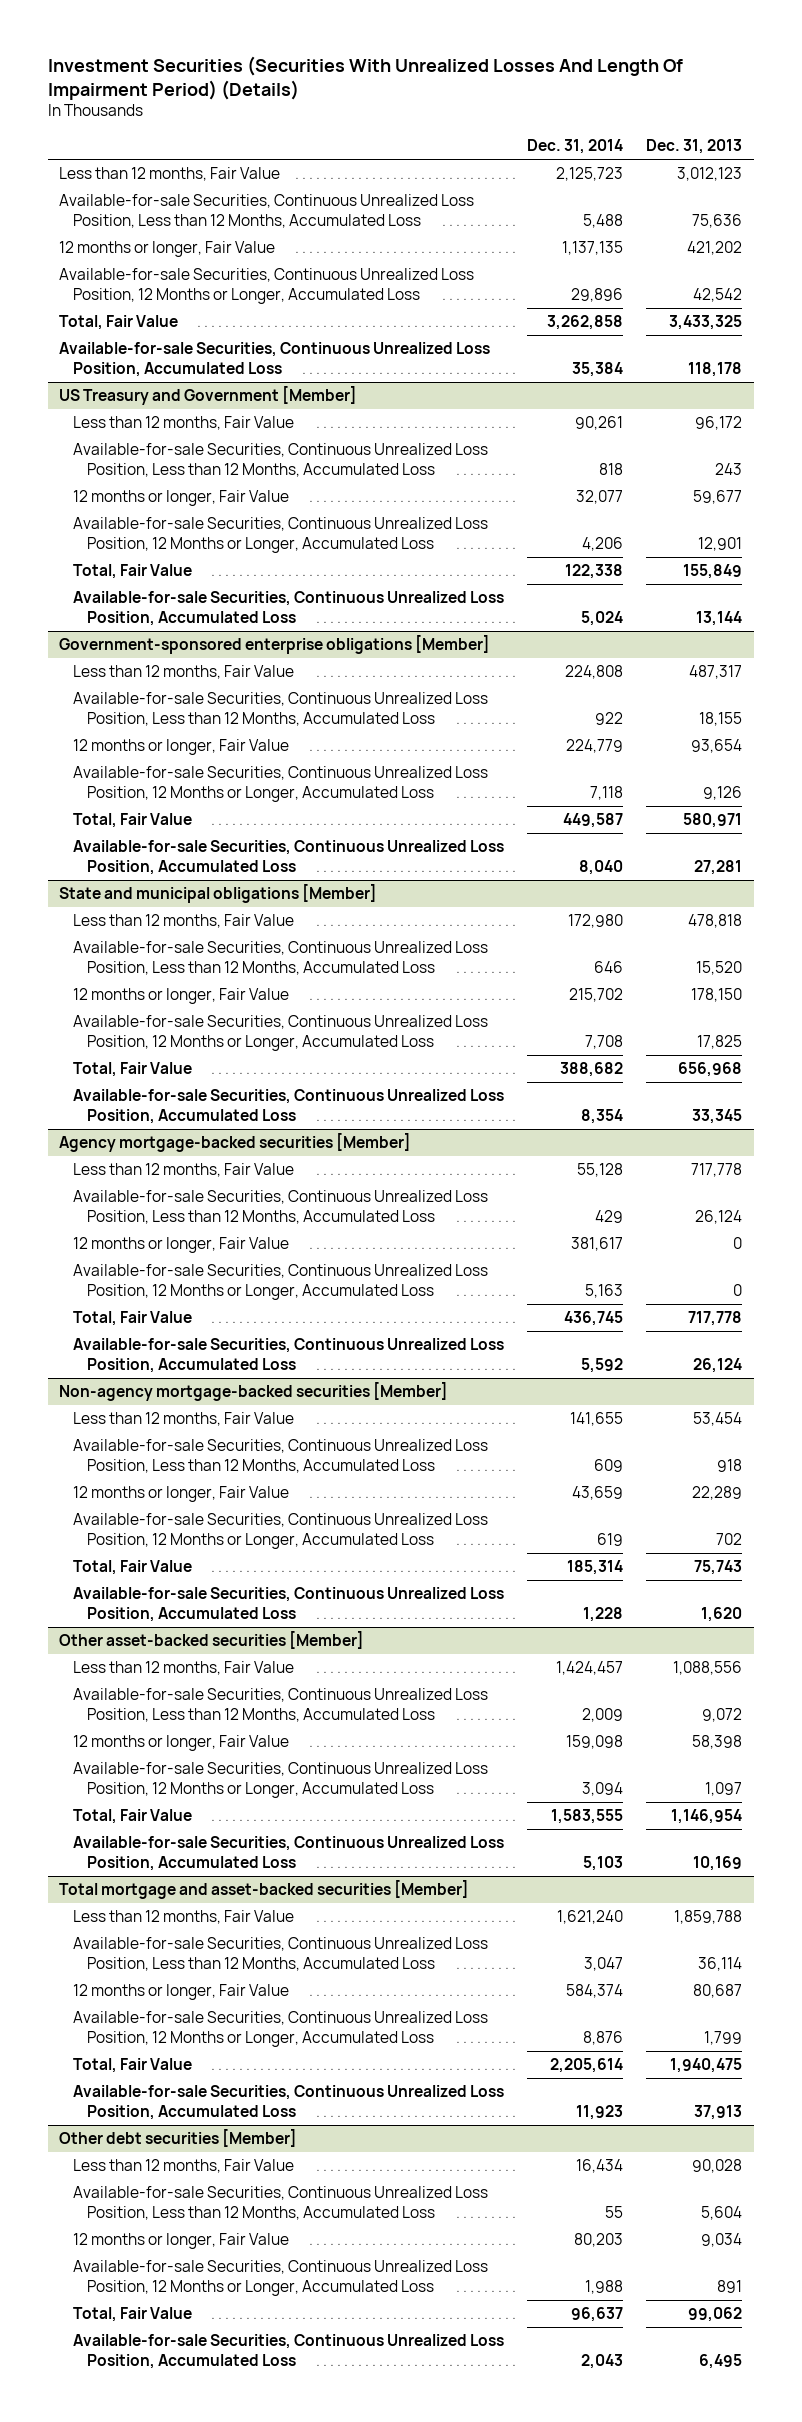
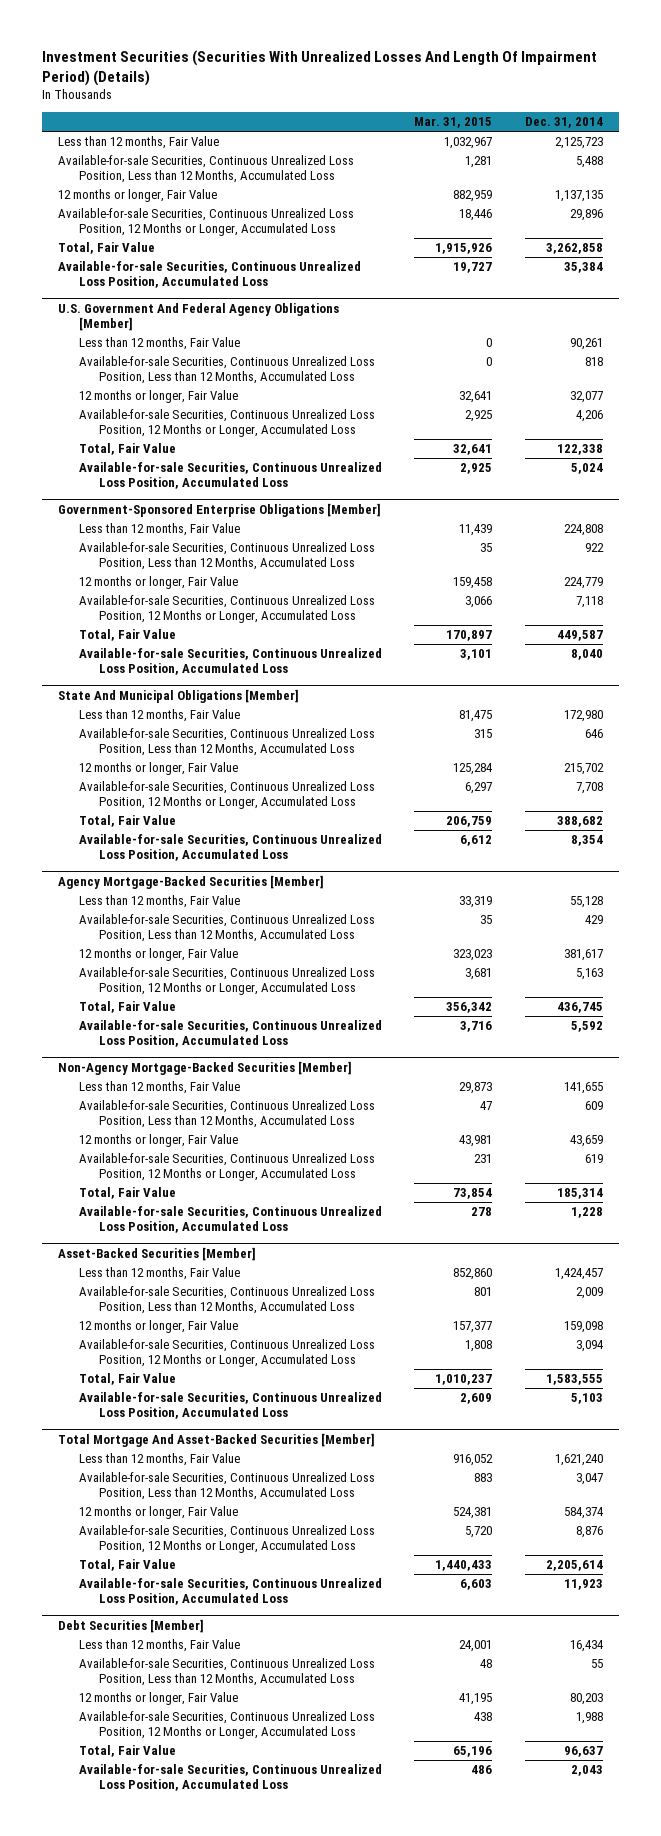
[646,139,743,155] Dec. 31, 2013 -> none
none -> [414,117,493,129] Mar. 31, 2015
[59,386,358,406] US Treasury and Government [Member] -> [58,302,340,331] U.S. Government And Federal Agency Obligations [Member]
[59,635,491,655] Government-sponsored enterprise obligations [Member] -> [58,502,382,517] Government-Sponsored Enterprise Obligations [Member]
[59,884,378,904] State and municipal obligations [Member] -> [58,688,300,703] State And Municipal Obligations [Member]
[59,1133,412,1153] Agency mortgage-backed securities [Member] -> [58,874,325,889] Agency Mortgage-Backed Securities [Member]
[59,1382,449,1402] Non-agency mortgage-backed securities [Member] -> [58,1060,353,1075] Non-Agency Mortgage-Backed Securities [Member]
[59,1631,365,1650] Other asset-backed securities [Member] -> [58,1246,257,1261] Asset-Backed Securities [Member]
[59,1880,470,1900] Total mortgage and asset-backed securities [Member] -> [58,1432,376,1447] Total Mortgage And Asset-Backed Securities [Member]
[59,2129,298,2148] Other debt securities [Member] -> [58,1618,205,1633] Debt Securities [Member]

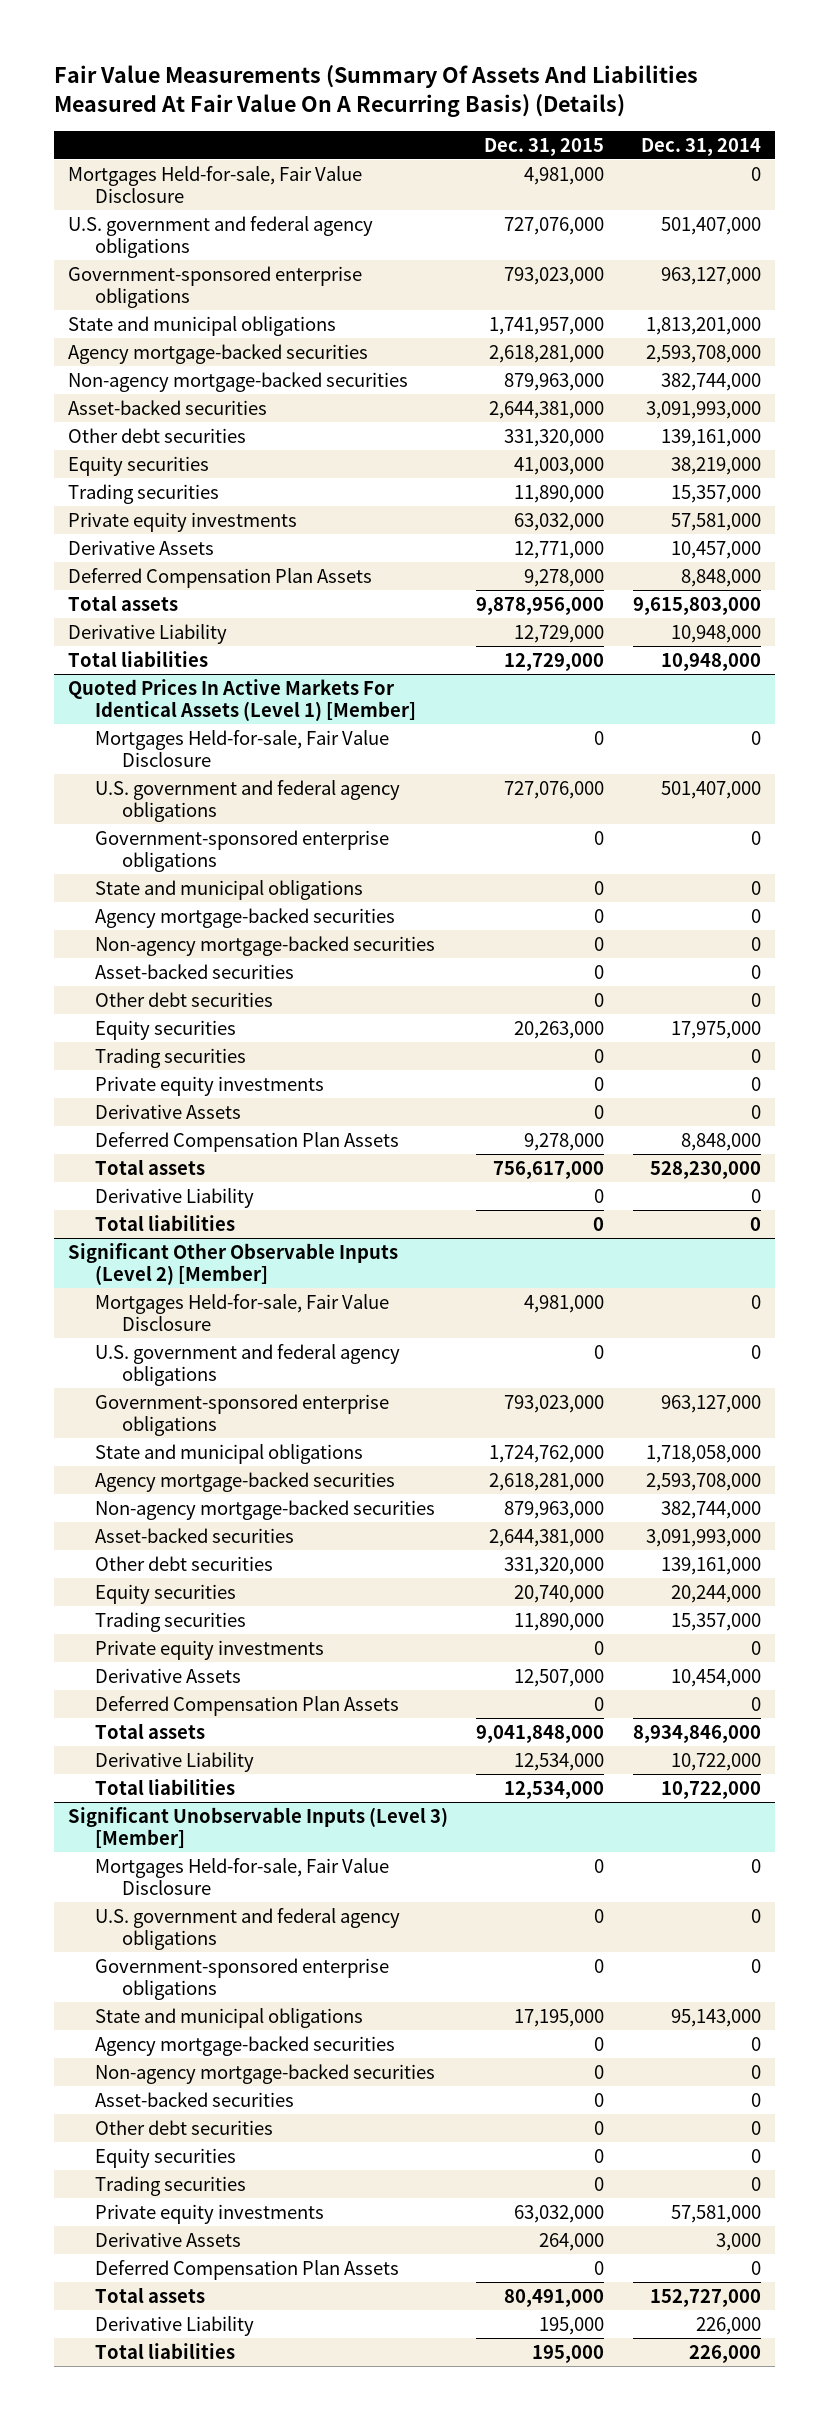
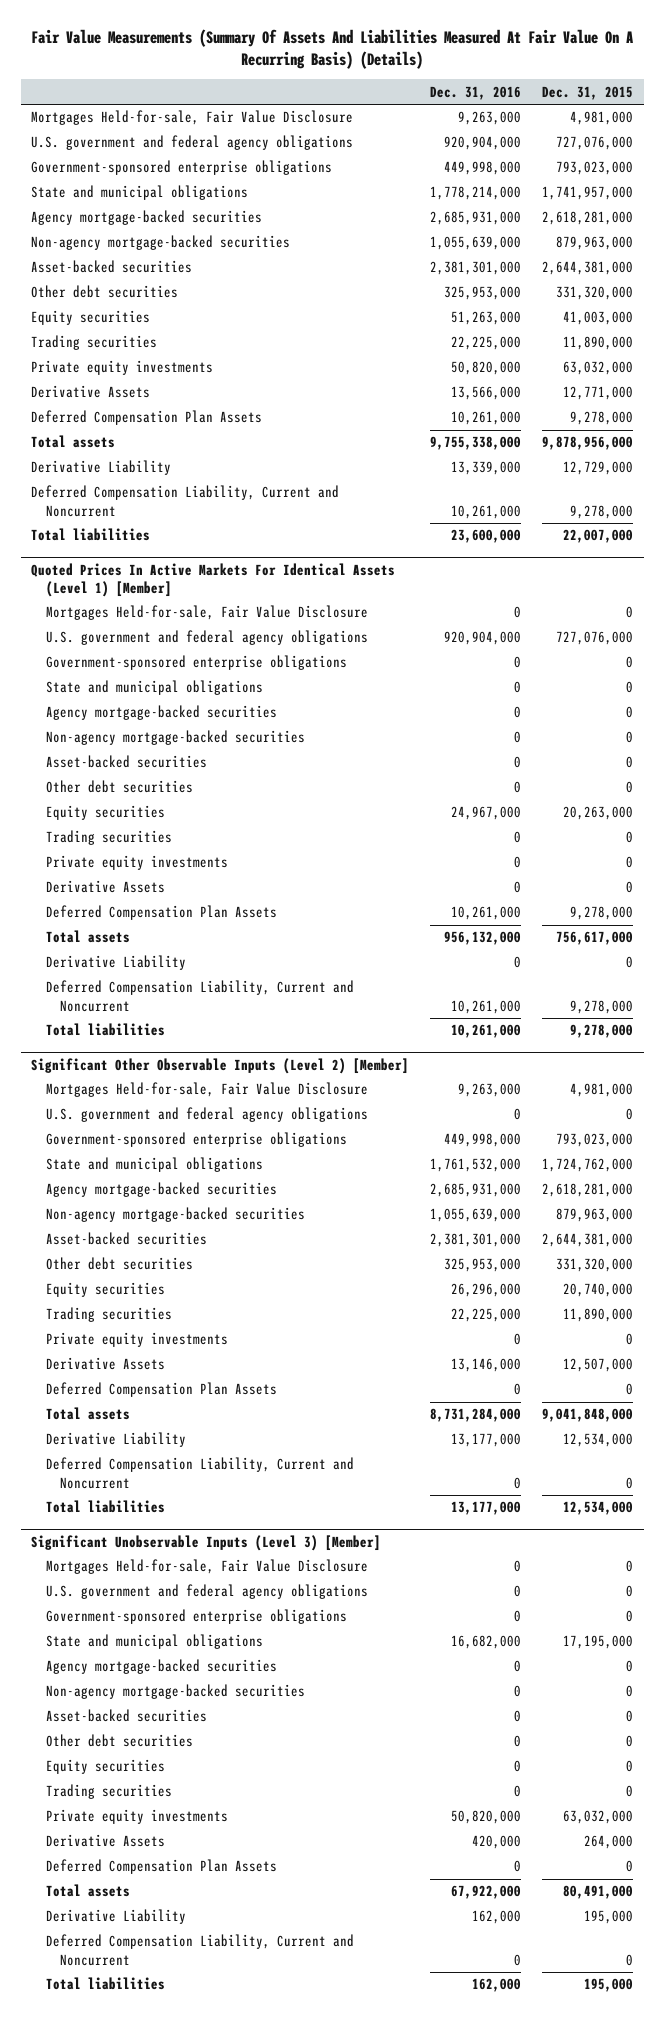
[640,137,761,156] Dec. 31, 2014 -> none
none -> [430,85,522,100] Dec. 31, 2016
none -> [31,485,340,517] Deferred Compensation Liability, Current and Noncurrent
[504,652,605,671] 12,729,000 -> [563,529,634,544] 22,007,000
none -> [45,980,354,1012] Deferred Compensation Liability, Current and Noncurrent
[593,1216,605,1231] 0 -> [570,1024,634,1039] 9,278,000
none -> [45,1457,354,1489] Deferred Compensation Liability, Current and Noncurrent
none -> [45,1934,354,1966] Deferred Compensation Liability, Current and Noncurrent

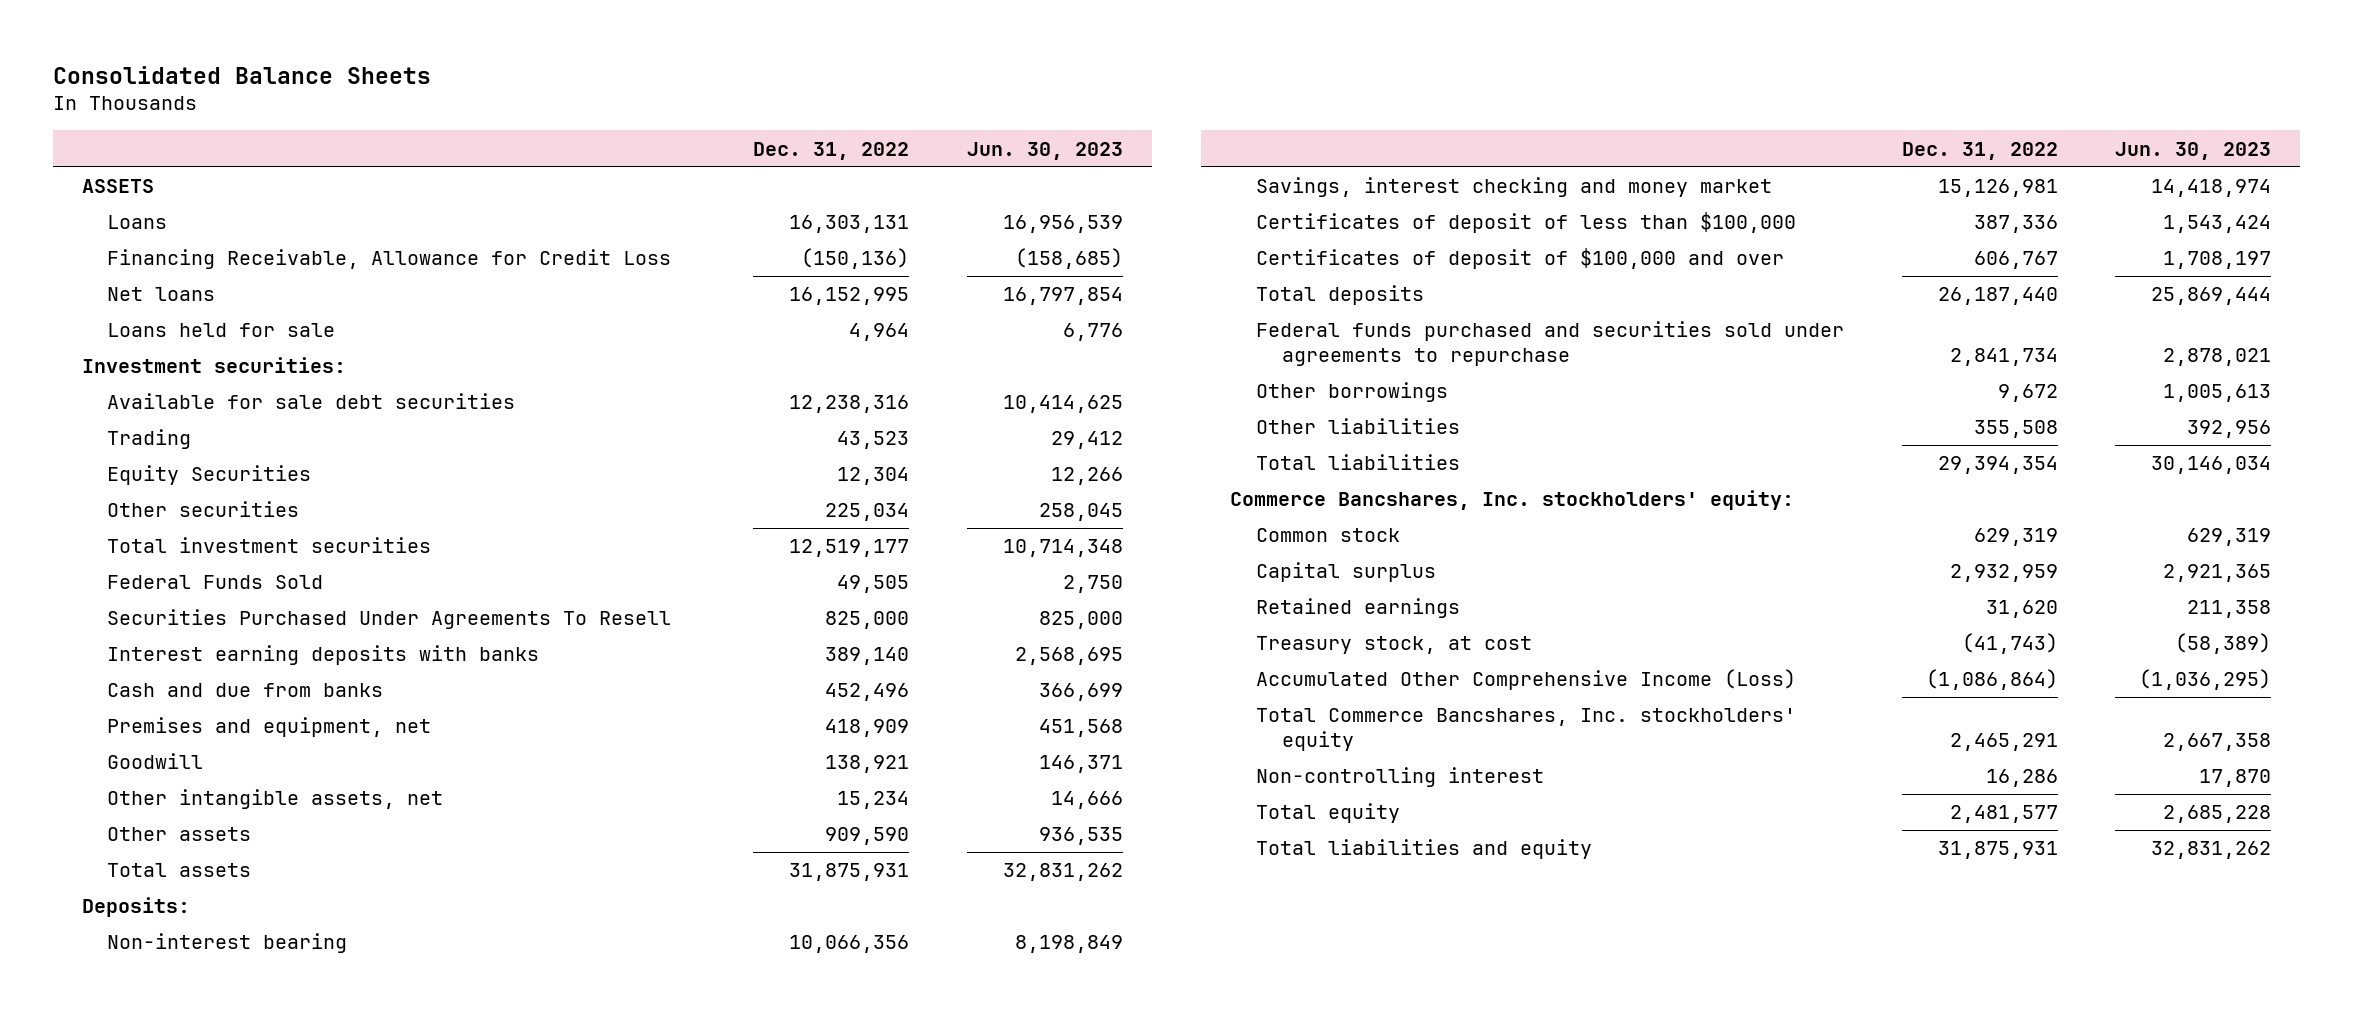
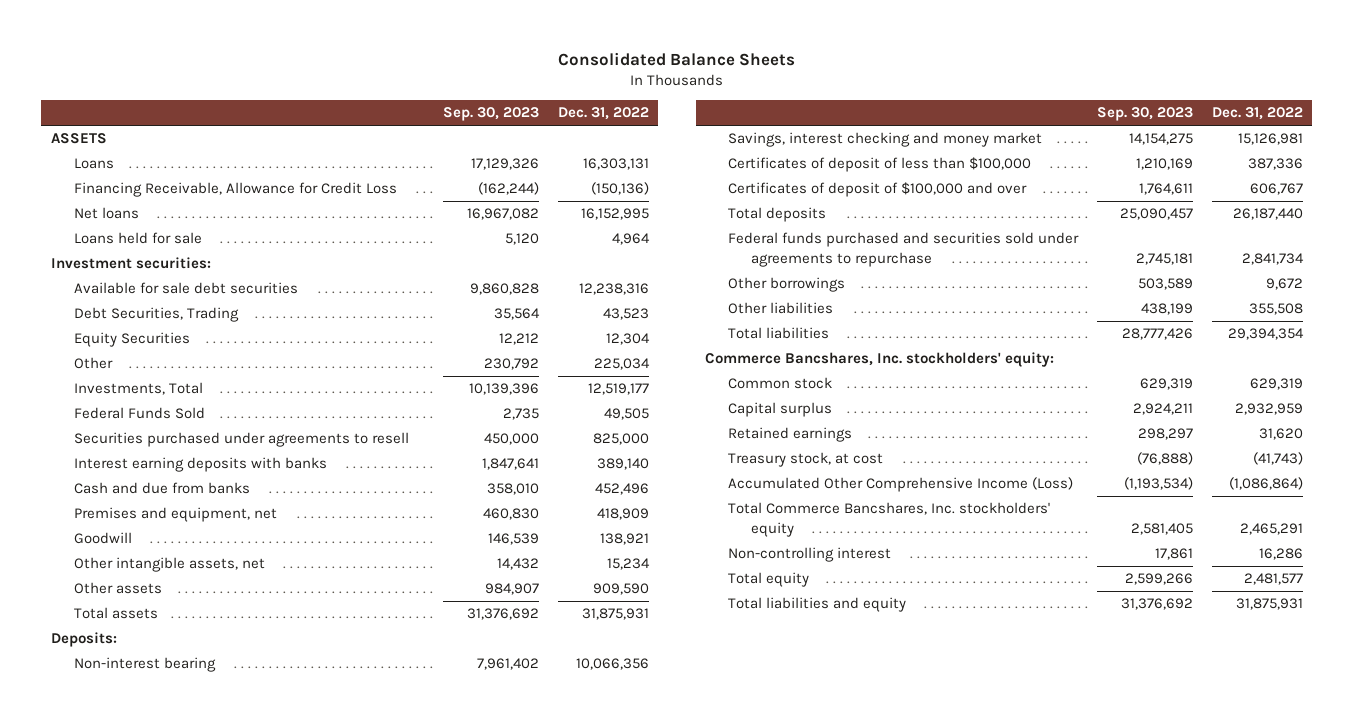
[966,141,1123,160] Jun. 30, 2023 -> none
none -> [442,107,539,122] Sep. 30, 2023
[107,429,192,450] Trading -> [73,307,239,323] Debt Securities, Trading
[107,501,300,518] Other securities -> [73,357,113,370] Other
[107,537,432,554] Total investment securities -> [73,382,203,396] Investments, Total
[107,609,672,630] Securities Purchased Under Agreements To Resell -> [73,432,409,448] Securities purchased under agreements to resell

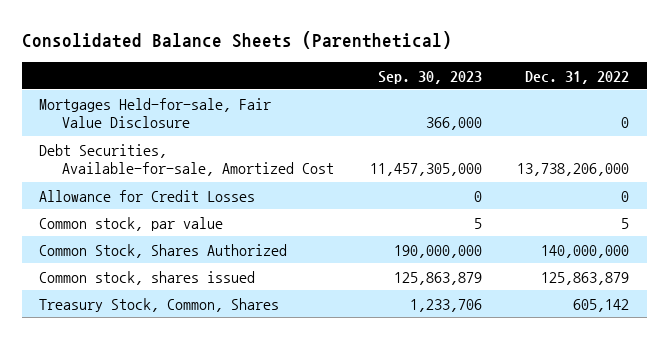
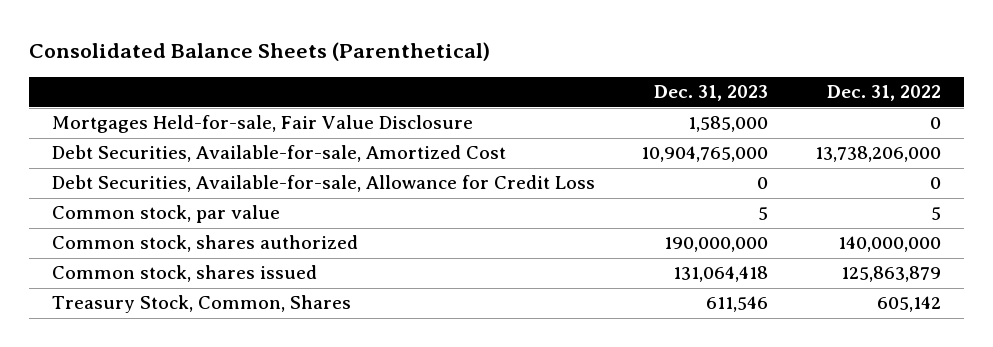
[377,70,482,84] Sep. 30, 2023 -> none
none -> [654,85,769,102] Dec. 31, 2023
[39,189,256,202] Allowance for Credit Losses -> [51,175,595,193] Debt Securities, Available-for-sale, Allowance for Credit Loss
[39,243,288,258] Common Stock, Shares Authorized -> [51,235,358,253] Common stock, shares authorized

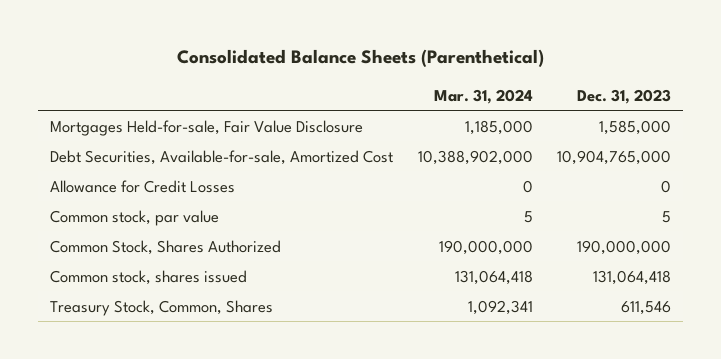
[826,85,941,102] Dec. 31, 2022 -> none
none -> [433,88,533,104] Mar. 31, 2024
[51,175,595,193] Debt Securities, Available-for-sale, Allowance for Credit Loss -> [49,179,235,193] Allowance for Credit Losses
[51,235,358,253] Common stock, shares authorized -> [49,239,281,255] Common Stock, Shares Authorized

